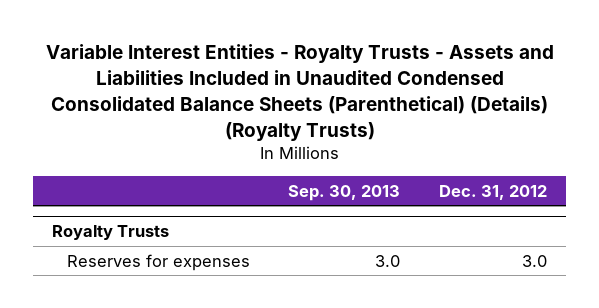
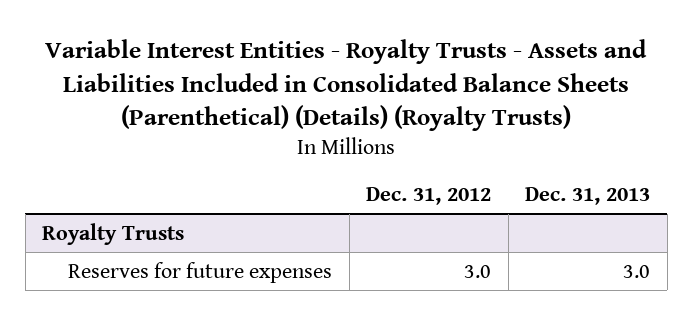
[45,44,554,141] Variable Interest Entities - Royalty Trusts - Assets and Liabilities Included in Unaudited Condensed Consolidated Balance Sheets (Parenthetical) (Details) (Royalty Trusts) -> [45,39,648,132] Variable Interest Entities - Royalty Trusts - Assets and Liabilities Included in Consolidated Balance Sheets (Parenthetical) (Details) (Royalty Trusts)
[288,184,401,201] Sep. 30, 2013 -> none
none -> [525,187,651,206] Dec. 31, 2013
[66,253,250,271] Reserves for expenses -> [67,261,332,283] Reserves for future expenses

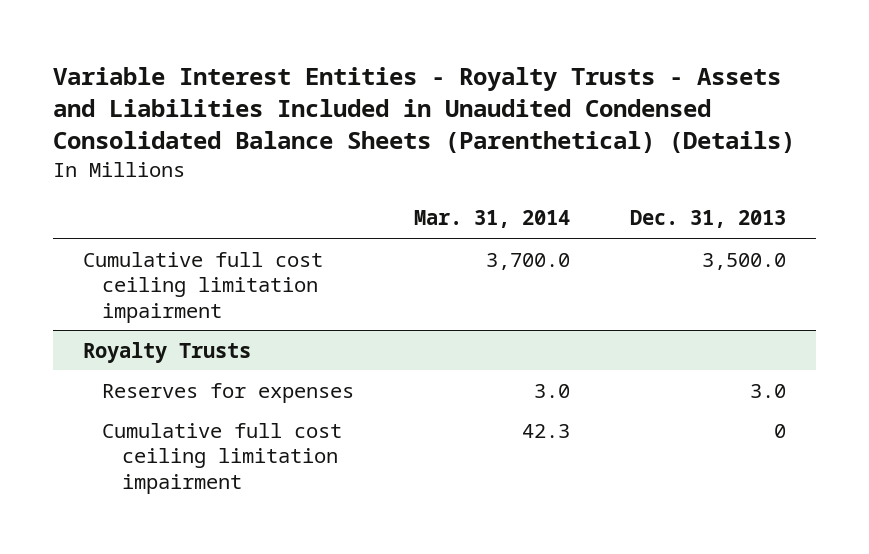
[45,39,648,132] Variable Interest Entities - Royalty Trusts - Assets and Liabilities Included in Consolidated Balance Sheets (Parenthetical) (Details) (Royalty Trusts) -> [52,67,795,154] Variable Interest Entities - Royalty Trusts - Assets and Liabilities Included in Unaudited Condensed Consolidated Balance Sheets (Parenthetical) (Details)
[366,187,492,206] Dec. 31, 2012 -> none
none -> [414,210,571,229] Mar. 31, 2014
none -> [82,251,323,323] Cumulative full cost ceiling limitation impairment
[67,261,332,283] Reserves for future expenses -> [102,382,355,403] Reserves for expenses
none -> [102,422,343,494] Cumulative full cost ceiling limitation impairment

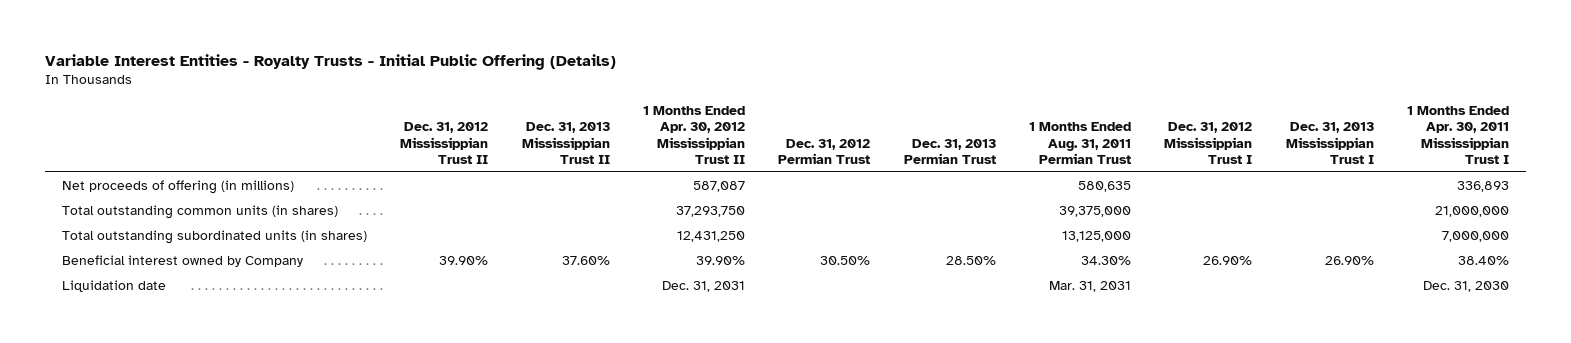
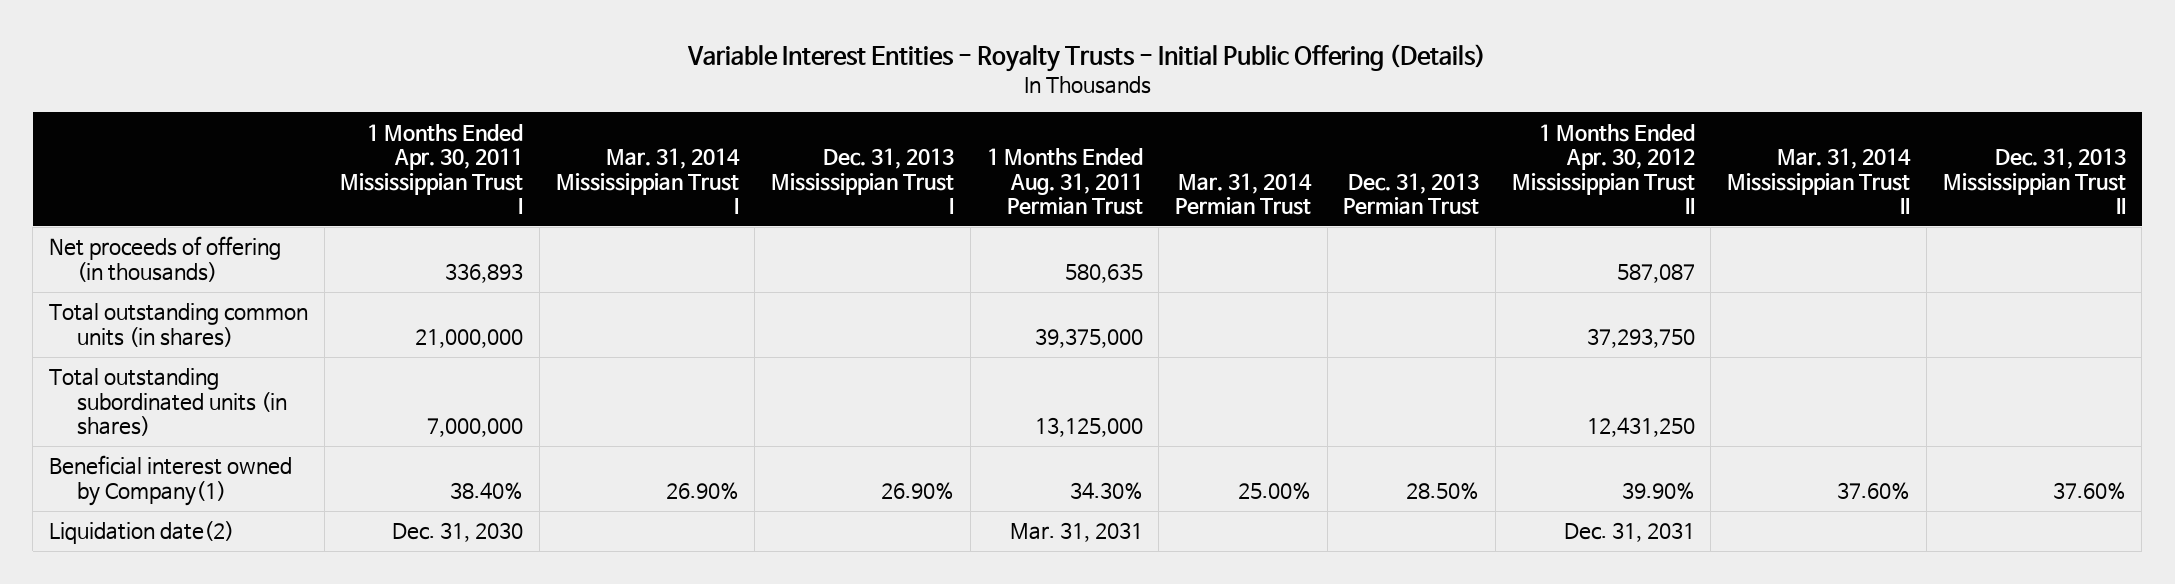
[400,122,489,164] Dec. 31, 2012 Mississippian Trust II -> none
[778,138,871,164] Dec. 31, 2012 Permian Trust -> none
[1164,122,1253,164] Dec. 31, 2012 Mississippian Trust I -> none
none -> [555,148,740,215] Mar. 31, 2014 Mississippian Trust I
none -> [1174,172,1312,216] Mar. 31, 2014 Permian Trust
none -> [1727,148,1912,215] Mar. 31, 2014 Mississippian Trust II
[61,180,294,195] Net proceeds of offering (in millions) -> [49,236,282,282] Net proceeds of offering (in thousands)
[61,255,303,268] Beneficial interest owned by Company -> [49,455,293,506] Beneficial interest owned by Company(1)
[61,280,166,293] Liquidation date -> [49,521,235,545] Liquidation date(2)

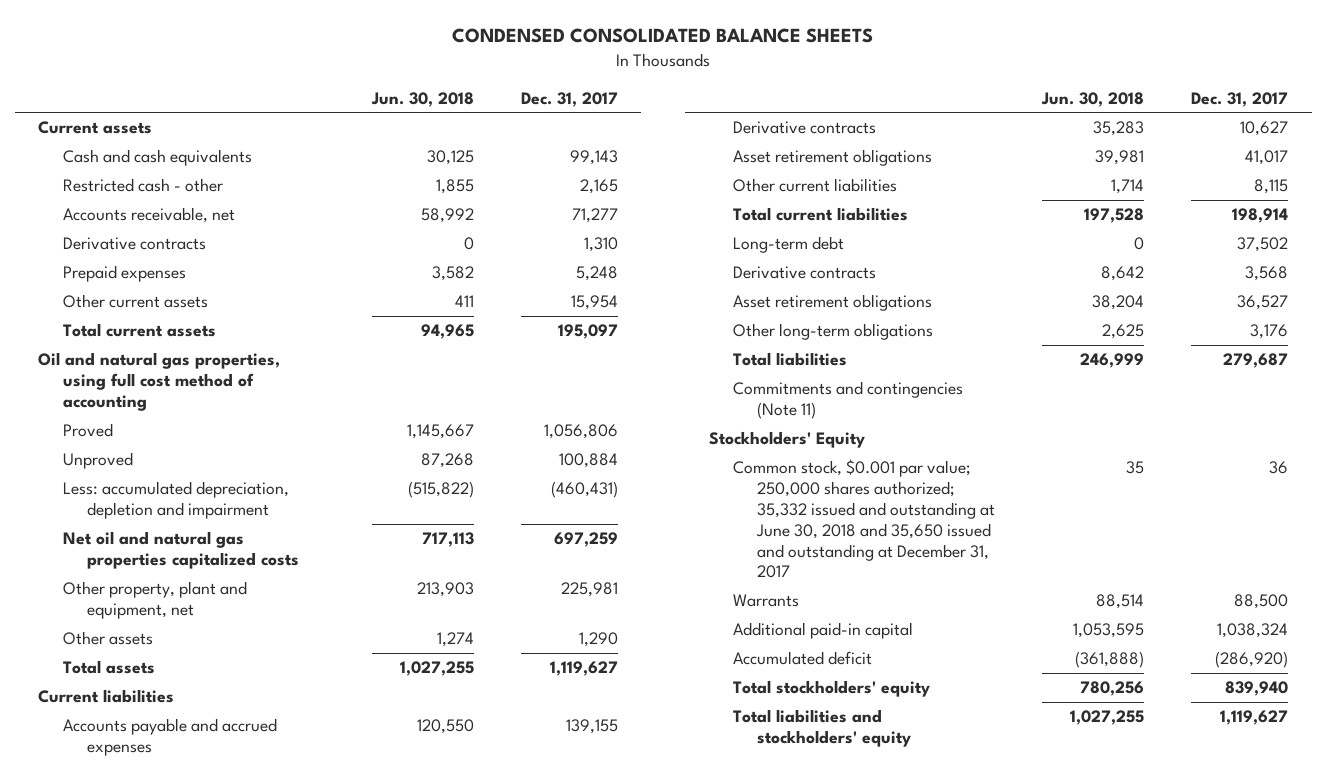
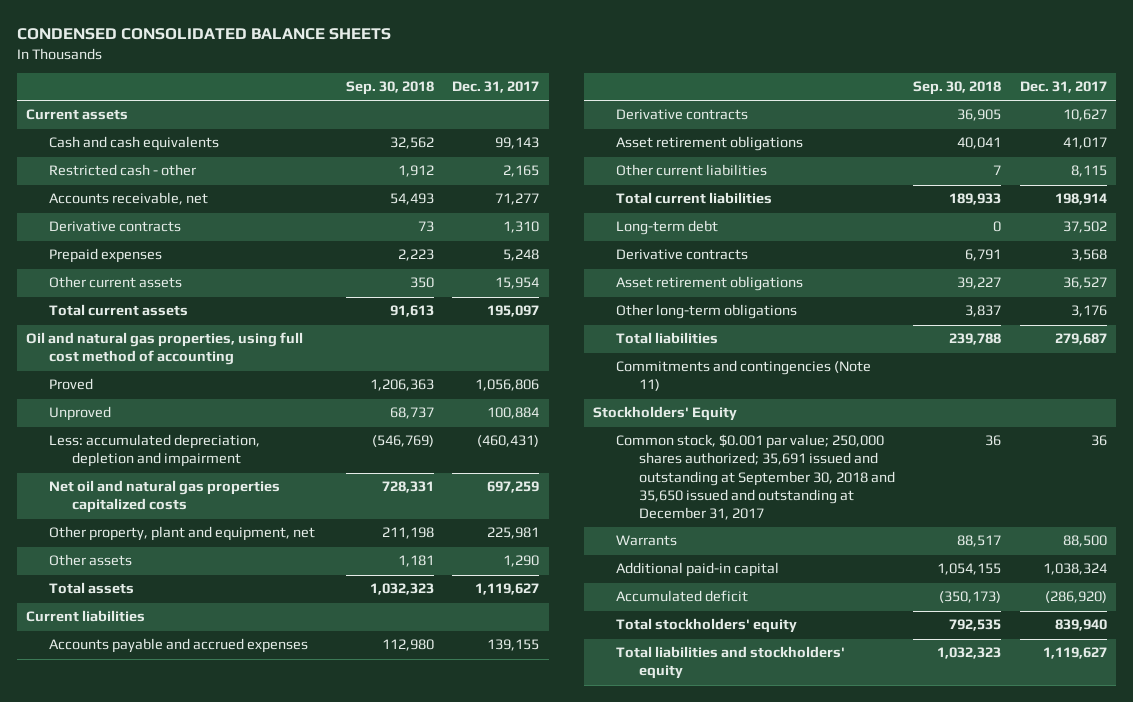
[370,91,474,107] Jun. 30, 2018 -> none
none -> [346,81,435,96] Sep. 30, 2018
[733,459,996,579] Common stock, $0.001 par value; 250,000 shares authorized; 35,332 issued and outstanding at June 30, 2018 and 35,650 issued and outstanding at December 31, 2017 -> [616,434,895,520] Common stock, $0.001 par value; 250,000 shares authorized; 35,691 issued and outstanding at September 30, 2018 and 35,650 issued and outstanding at December 31, 2017

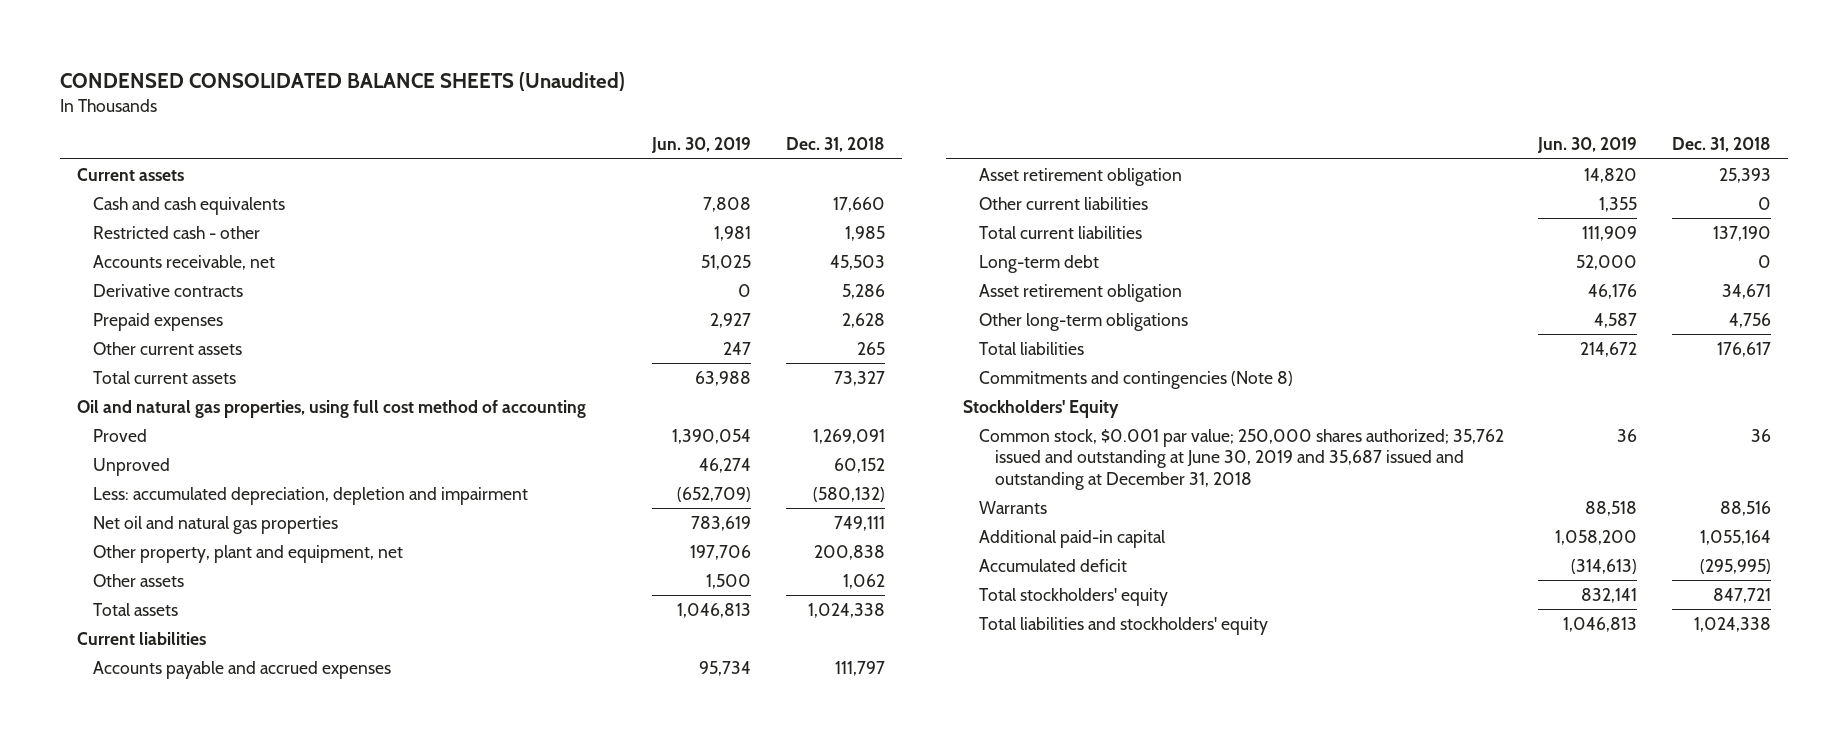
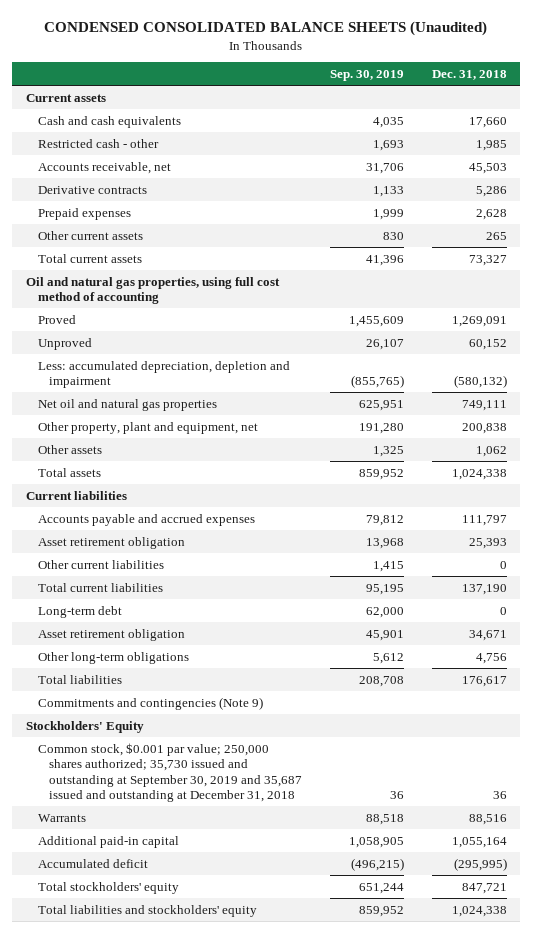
[651,137,752,154] Jun. 30, 2019 -> none
none -> [329,70,404,82] Sep. 30, 2019
[979,370,1294,389] Commitments and contingencies (Note 8) -> [37,696,263,710] Commitments and contingencies (Note 9)
[979,428,1505,490] Common stock, $0.001 par value; 250,000 shares authorized; 35,762 issued and outstanding at June 30, 2019 and 35,687 issued and outstanding at December 31, 2018 -> [37,742,303,803] Common stock, $0.001 par value; 250,000 shares authorized; 35,730 issued and outstanding at September 30, 2019 and 35,687 issued and outstanding at December 31, 2018

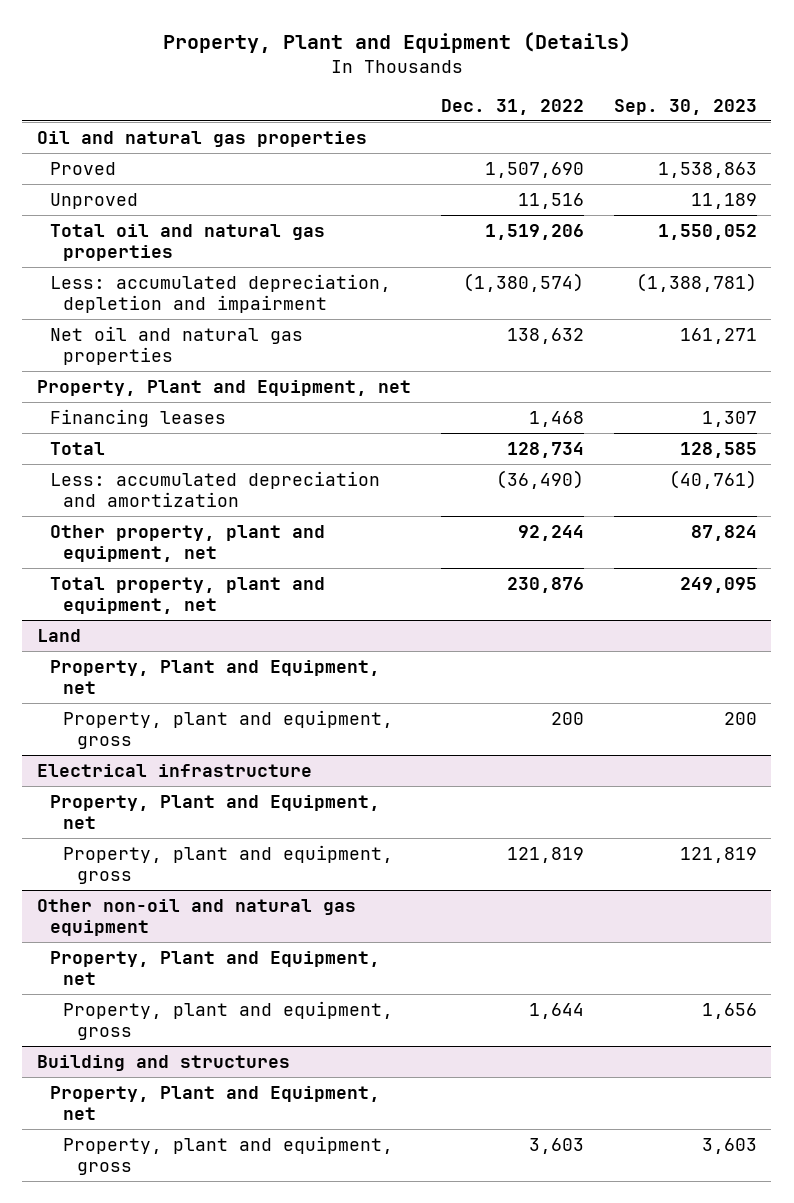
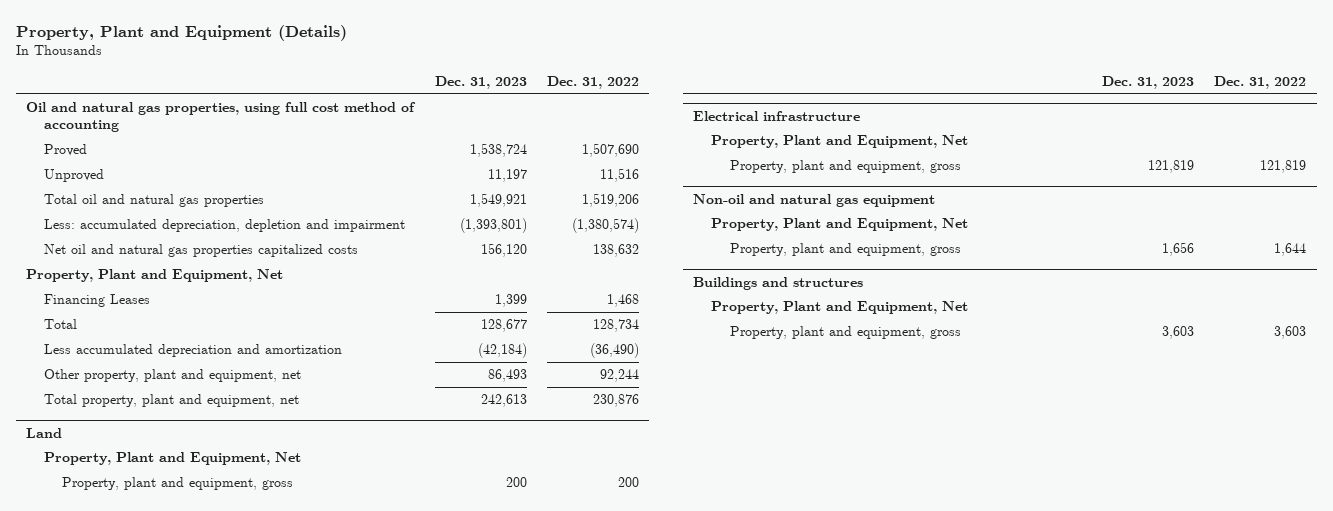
[613,98,757,115] Sep. 30, 2023 -> none
none -> [434,75,527,89] Dec. 31, 2023
[37,130,368,147] Oil and natural gas properties -> [26,102,417,132] Oil and natural gas properties, using full cost method of accounting
[50,325,304,366] Net oil and natural gas properties -> [44,244,359,258] Net oil and natural gas properties capitalized costs
[37,379,412,396] Property, Plant and Equipment, net -> [26,269,284,283] Property, Plant and Equipment, Net
[50,408,227,427] Financing leases -> [44,294,151,308] Financing Leases
[50,470,381,508] Less: accumulated depreciation and amortization -> [44,344,343,358] Less accumulated depreciation and amortization
[50,659,381,695] Property, Plant and Equipment, net -> [44,452,302,466] Property, Plant and Equipment, Net
[50,794,381,830] Property, Plant and Equipment, net -> [711,135,969,149] Property, Plant and Equipment, Net
[37,898,357,937] Other non-oil and natural gas equipment -> [693,193,936,207] Non-oil and natural gas equipment
[50,950,381,986] Property, Plant and Equipment, net -> [711,218,969,232] Property, Plant and Equipment, Net
[37,1054,291,1071] Building and structures -> [693,276,864,290] Buildings and structures
[50,1085,381,1121] Property, Plant and Equipment, net -> [711,301,969,315] Property, Plant and Equipment, Net

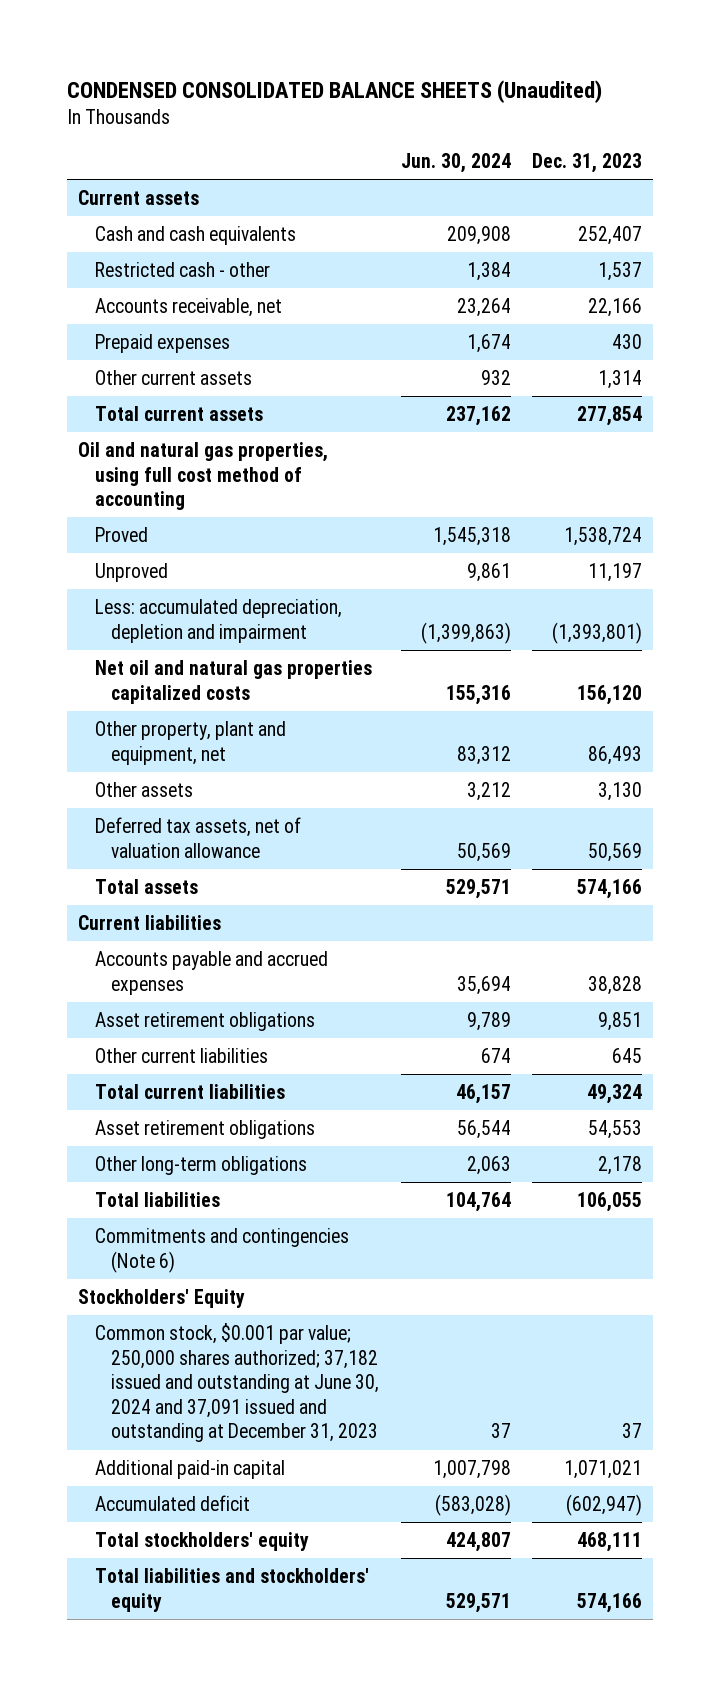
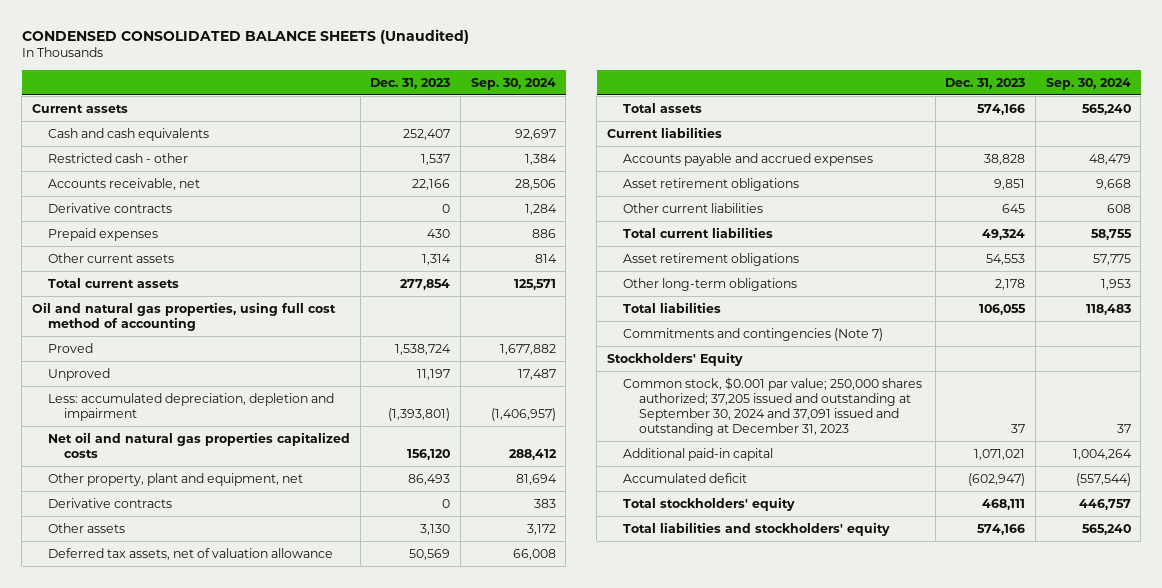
[400,153,511,174] Jun. 30, 2024 -> none
none -> [470,77,556,90] Sep. 30, 2024
none -> [47,202,172,213] Derivative contracts
none -> [47,497,172,508] Derivative contracts
[94,1227,349,1273] Commitments and contingencies (Note 6) -> [623,327,884,341] Commitments and contingencies (Note 7)
[94,1322,380,1443] Common stock, $0.001 par value; 250,000 shares authorized; 37,182 issued and outstanding at June 30, 2024 and 37,091 issued and outstanding at December 31, 2023 -> [623,376,923,437] Common stock, $0.001 par value; 250,000 shares authorized; 37,205 issued and outstanding at September 30, 2024 and 37,091 issued and outstanding at December 31, 2023

